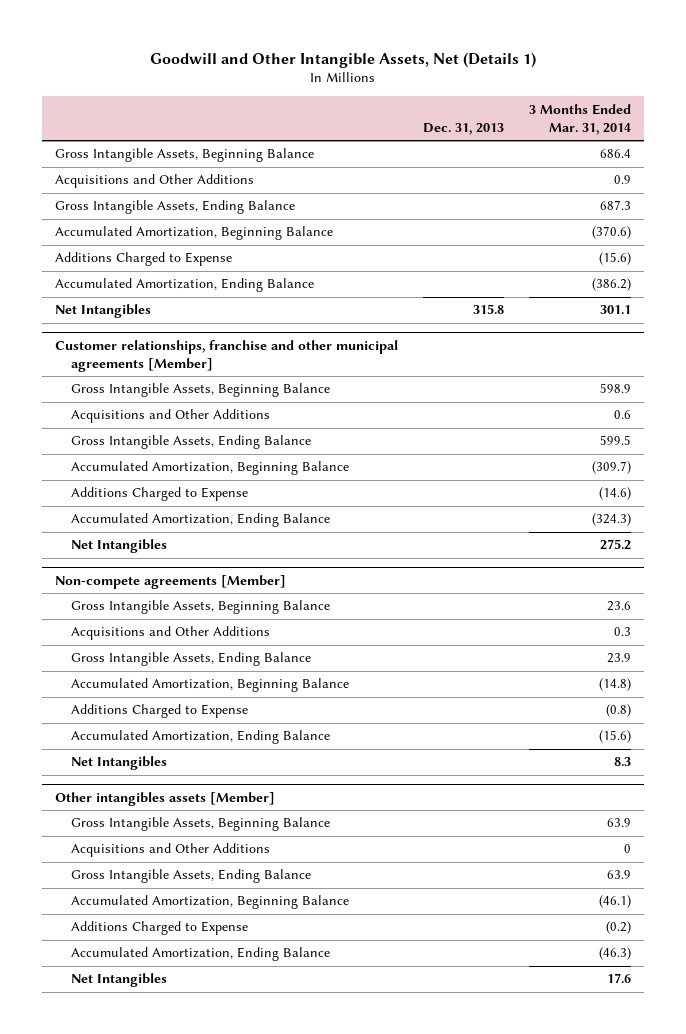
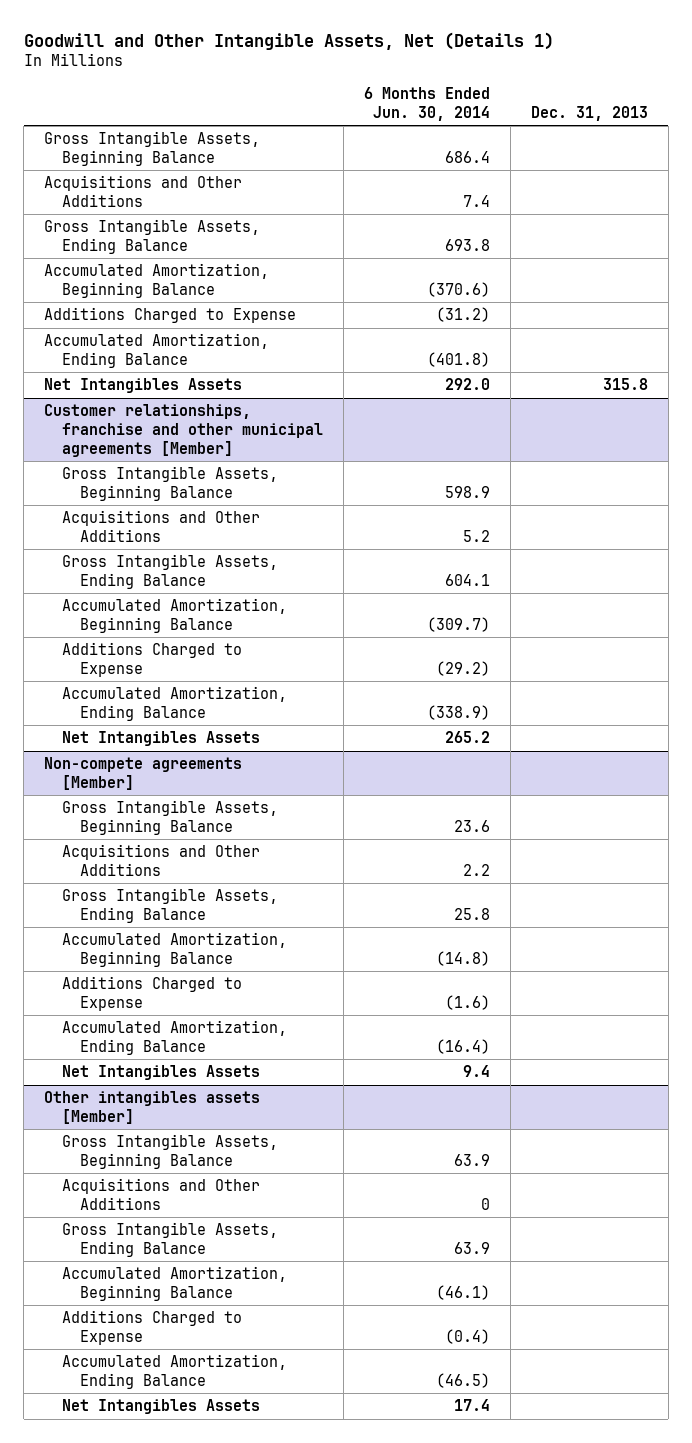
[529,103,632,135] 3 Months Ended Mar. 31, 2014 -> none
none -> [363,86,490,121] 6 Months Ended Jun. 30, 2014
[54,304,151,319] Net Intangibles -> [44,378,243,394] Net Intangibles Assets
[71,539,168,554] Net Intangibles -> [62,731,261,747] Net Intangibles Assets
[71,756,168,771] Net Intangibles -> [62,1065,261,1081] Net Intangibles Assets
[71,973,168,988] Net Intangibles -> [62,1399,261,1415] Net Intangibles Assets

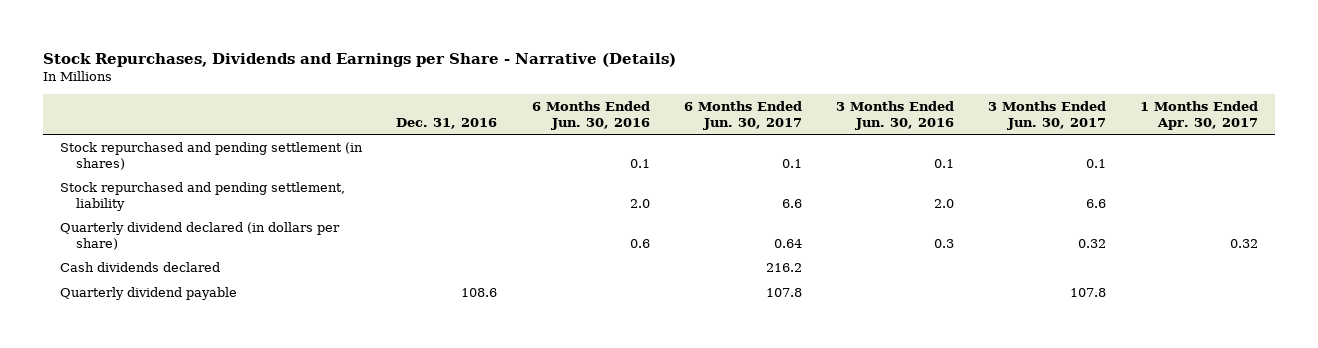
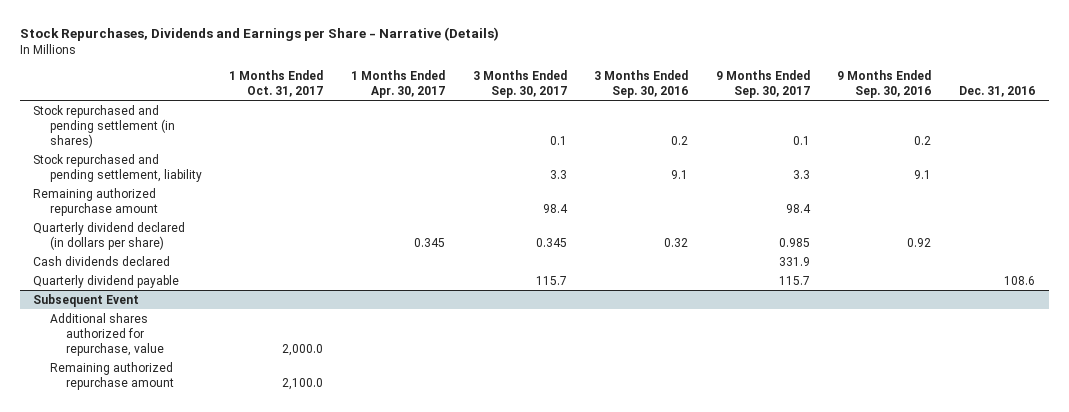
[531,101,650,130] 6 Months Ended Jun. 30, 2016 -> none
[683,101,802,130] 6 Months Ended Jun. 30, 2017 -> none
[835,101,954,130] 3 Months Ended Jun. 30, 2016 -> none
[987,101,1106,130] 3 Months Ended Jun. 30, 2017 -> none
none -> [229,69,324,97] 1 Months Ended Oct. 31, 2017
none -> [472,69,567,98] 3 Months Ended Sep. 30, 2017
none -> [594,69,689,98] 3 Months Ended Sep. 30, 2016
none -> [715,69,810,98] 9 Months Ended Sep. 30, 2017
none -> [837,69,932,98] 9 Months Ended Sep. 30, 2016
none -> [33,187,158,216] Remaining authorized repurchase amount
[1229,238,1258,248] 0.32 -> [413,237,445,247] 0.345
none -> [33,293,140,307] Subsequent Event
none -> [49,312,164,356] Additional shares authorized for repurchase, value
none -> [49,361,174,390] Remaining authorized repurchase amount

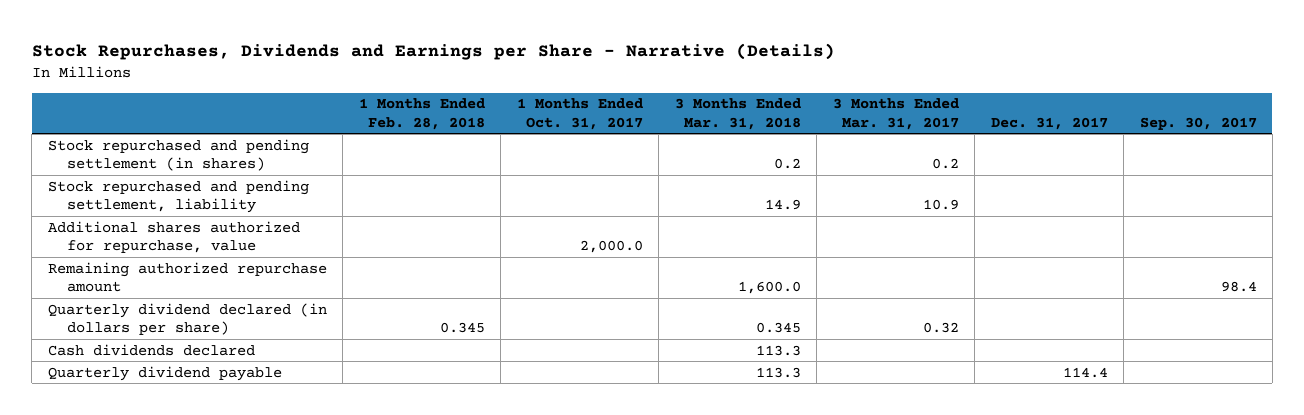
[350,69,445,98] 1 Months Ended Apr. 30, 2017 -> none
[472,69,567,98] 3 Months Ended Sep. 30, 2017 -> none
[594,69,689,98] 3 Months Ended Sep. 30, 2016 -> none
[715,69,810,98] 9 Months Ended Sep. 30, 2017 -> none
[837,69,932,98] 9 Months Ended Sep. 30, 2016 -> none
[959,85,1036,97] Dec. 31, 2016 -> none
none -> [358,98,485,130] 1 Months Ended Feb. 28, 2018
none -> [674,98,801,130] 3 Months Ended Mar. 31, 2018
none -> [832,98,959,130] 3 Months Ended Mar. 31, 2017
none -> [990,116,1108,130] Dec. 31, 2017
none -> [1139,116,1257,130] Sep. 30, 2017
none -> [47,220,300,254] Additional shares authorized for repurchase, value
[33,293,140,307] Subsequent Event -> none
[49,312,164,356] Additional shares authorized for repurchase, value -> none
[49,361,174,390] Remaining authorized repurchase amount -> none

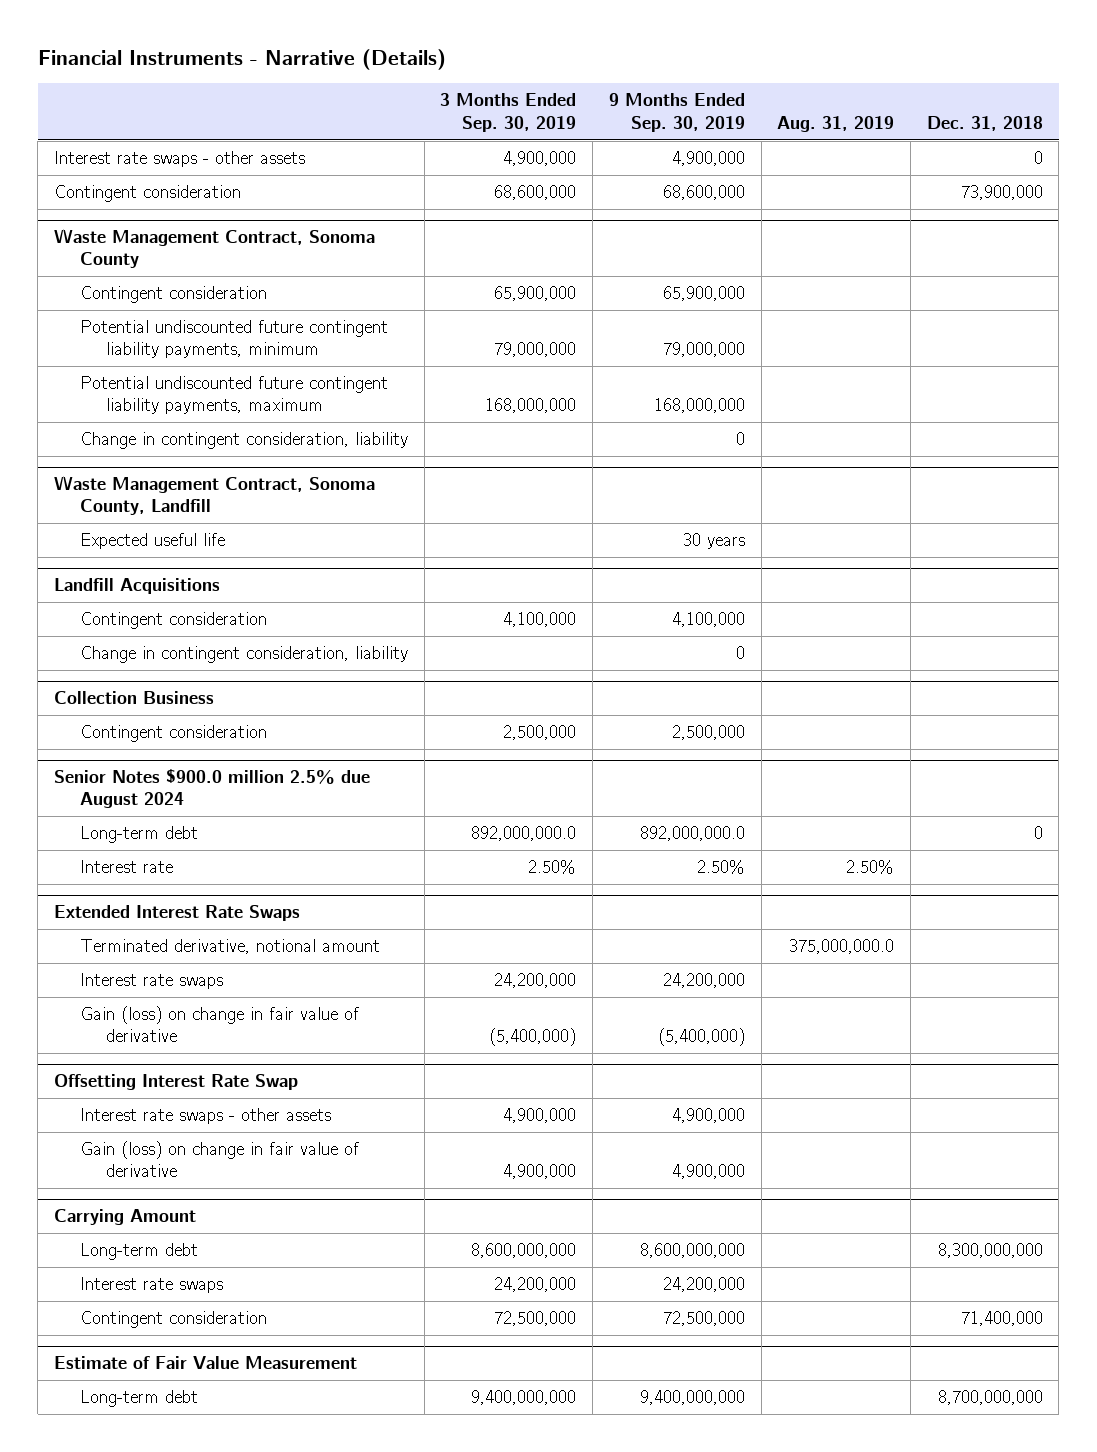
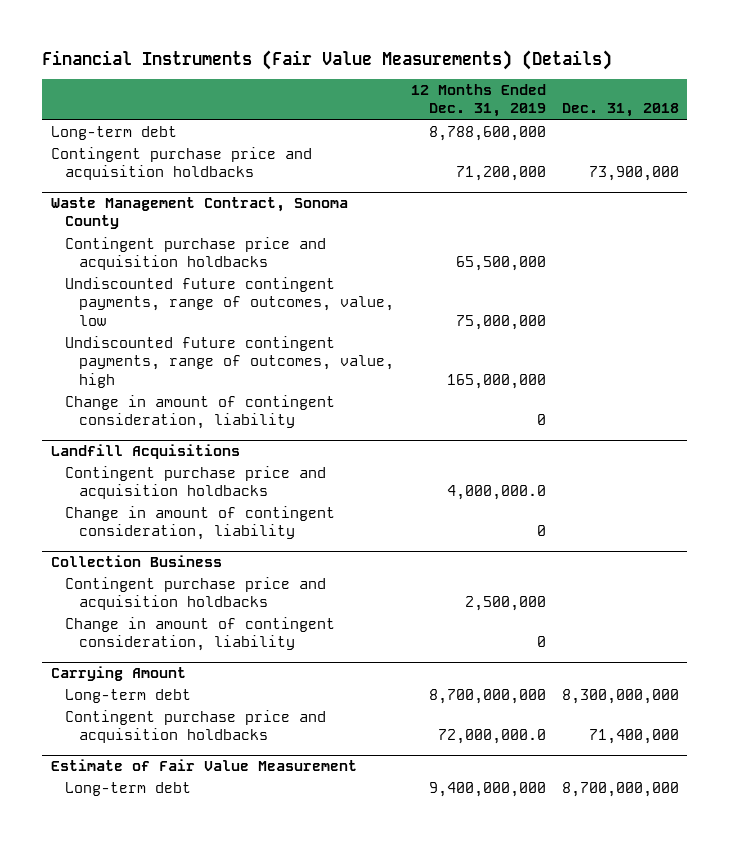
[37,49,446,71] Financial Instruments - Narrative (Details) -> [42,49,613,70] Financial Instruments (Fair Value Measurements) (Details)
[440,93,577,132] 3 Months Ended Sep. 30, 2019 -> none
[608,93,745,132] 9 Months Ended Sep. 30, 2019 -> none
[777,115,895,132] Aug. 31, 2019 -> none
none -> [410,84,546,118] 12 Months Ended Dec. 31, 2019
[54,151,306,168] Interest rate swaps - other assets -> none
none -> [50,126,177,141] Long-term debt
[54,185,242,203] Contingent consideration -> [50,147,312,181] Contingent purchase price and acquisition holdbacks
[54,475,376,516] Waste Management Contract, Sonoma County, Landfill -> none
[79,533,225,550] Expected useful life -> none
[79,286,267,304] Contingent consideration -> [64,237,326,271] Contingent purchase price and acquisition holdbacks
[79,320,388,359] Potential undiscounted future contingent liability payments, minimum -> [64,277,395,326] Undiscounted future contingent payments, range of outcomes, value, low
[79,376,388,415] Potential undiscounted future contingent liability payments, maximum -> [64,336,395,388] Undiscounted future contingent payments, range of outcomes, value, high
[79,432,408,450] Change in contingent consideration, liability -> [64,395,335,430] Change in amount of contingent consideration, liability
[79,612,267,630] Contingent consideration -> [64,466,326,500] Contingent purchase price and acquisition holdbacks
[79,646,408,664] Change in contingent consideration, liability -> [64,506,335,541] Change in amount of contingent consideration, liability
[54,769,371,809] Senior Notes $900.0 million 2.5% due August 2024 -> none
[79,826,198,844] Long-term debt -> none
[79,860,173,874] Interest rate -> none
[54,905,301,922] Extended Interest Rate Swaps -> none
[79,939,380,955] Terminated derivative, notional amount -> none
[79,973,223,990] Interest rate swaps -> none
[79,1006,359,1043] Gain (loss) on change in fair value of derivative -> none
[54,1074,299,1091] Offsetting Interest Rate Swap -> none
[79,1108,331,1125] Interest rate swaps - other assets -> none
[79,1141,359,1178] Gain (loss) on change in fair value of derivative -> none
[79,725,267,743] Contingent consideration -> [64,577,326,611] Contingent purchase price and acquisition holdbacks
none -> [64,617,335,652] Change in amount of contingent consideration, liability
[79,1277,223,1294] Interest rate swaps -> none
[79,1311,267,1329] Contingent consideration -> [64,710,326,744] Contingent purchase price and acquisition holdbacks

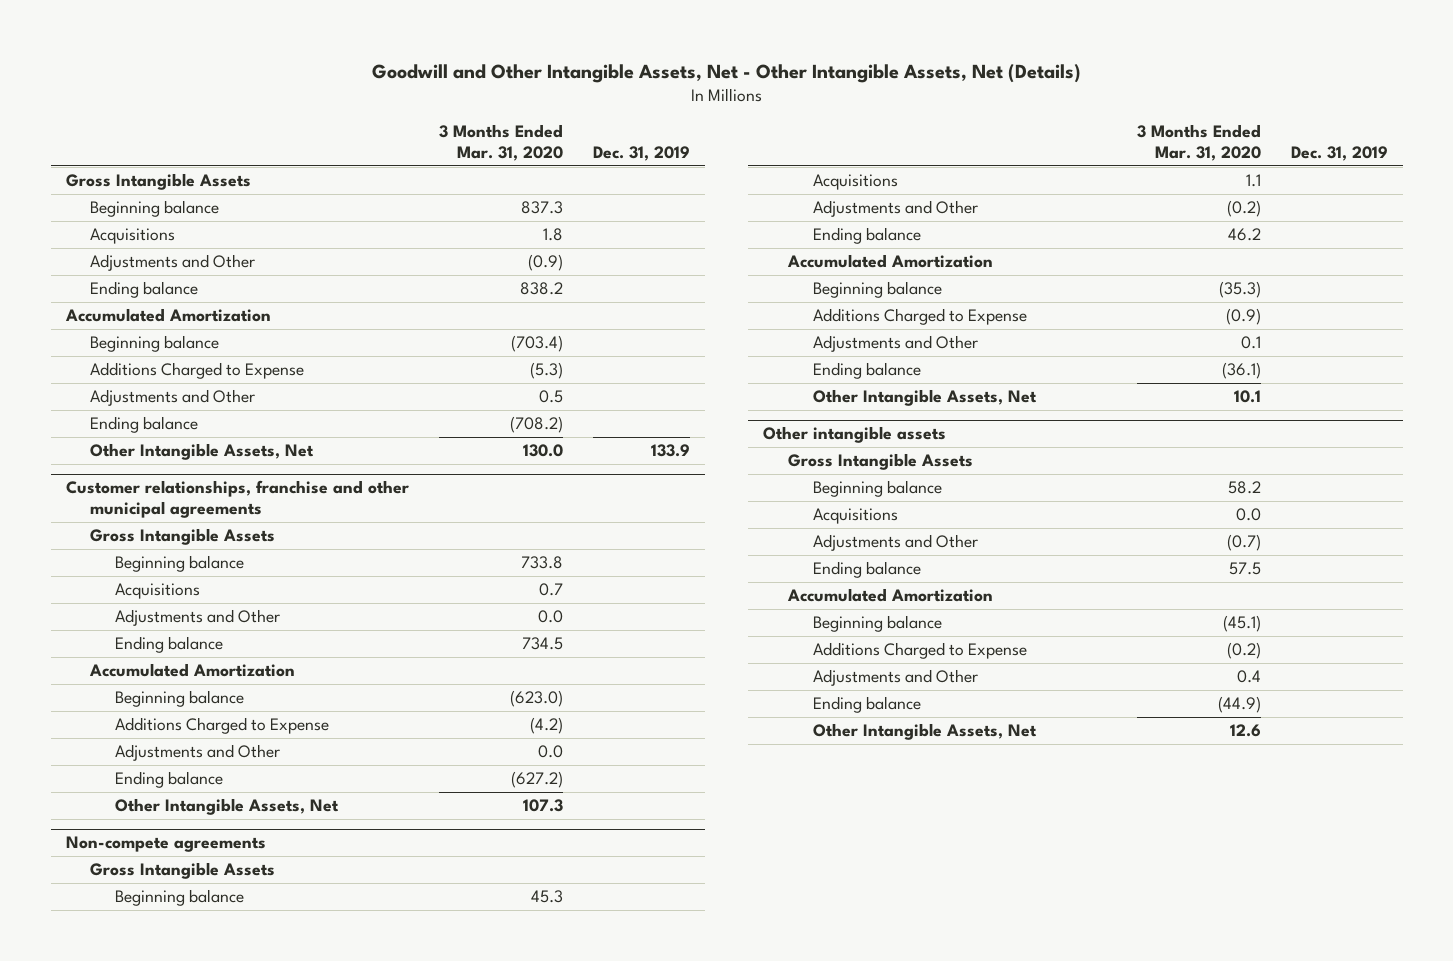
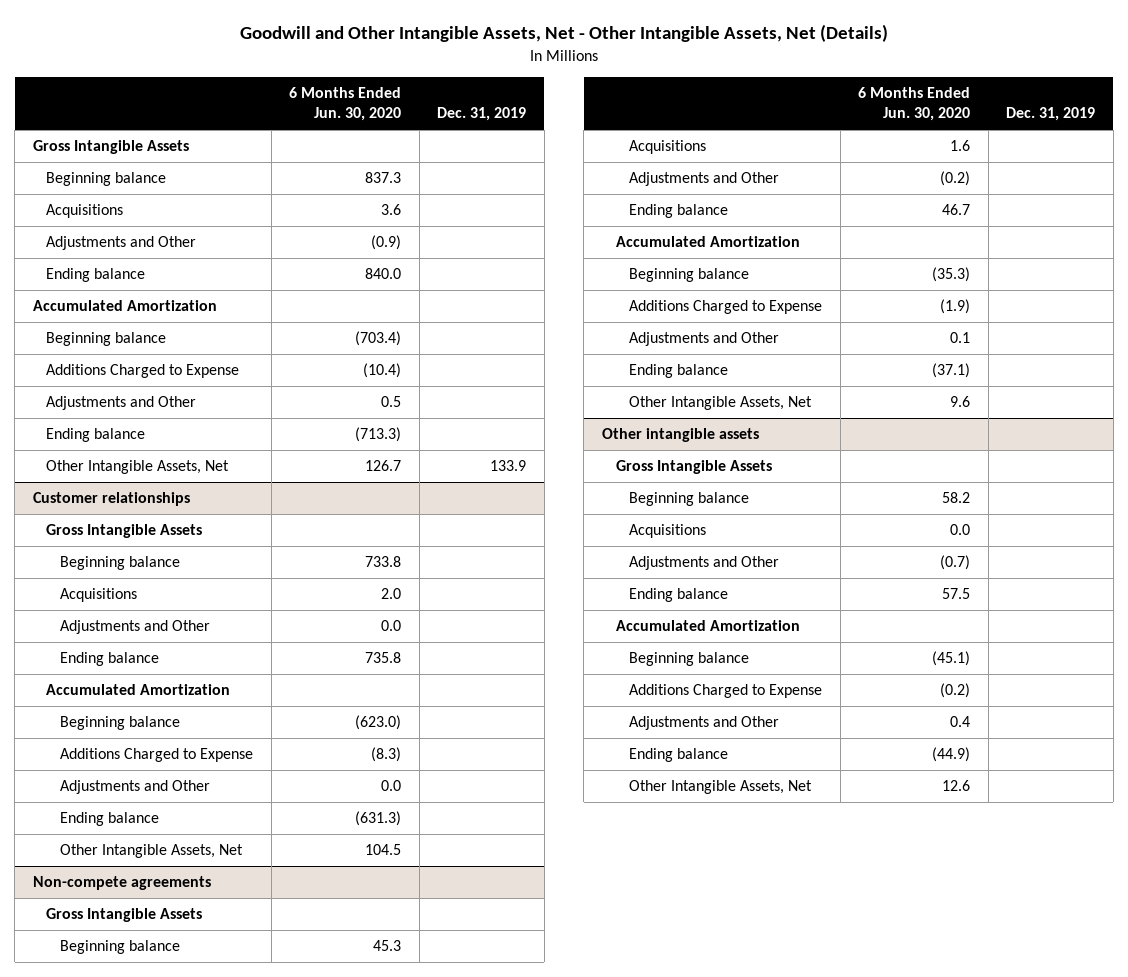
[438,124,563,162] 3 Months Ended Mar. 31, 2020 -> none
none -> [289,87,402,122] 6 Months Ended Jun. 30, 2020
[65,480,409,519] Customer relationships, franchise and other municipal agreements -> [32,492,190,507] Customer relationships

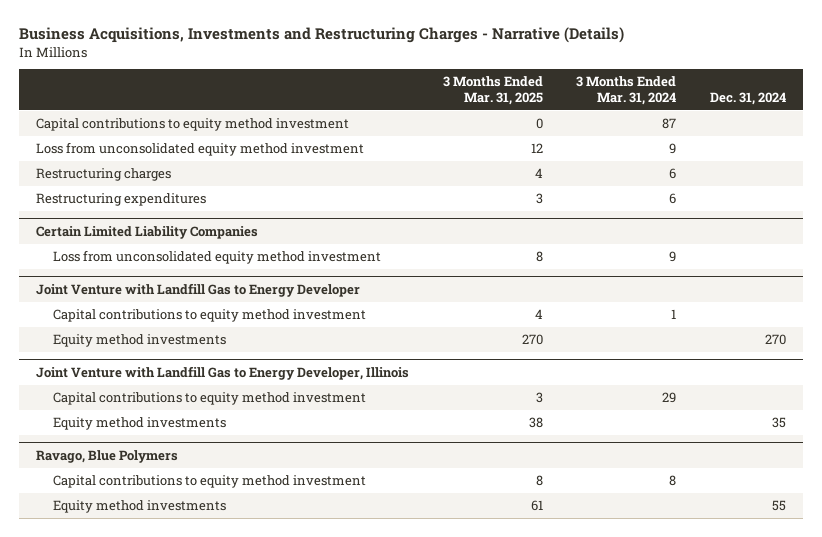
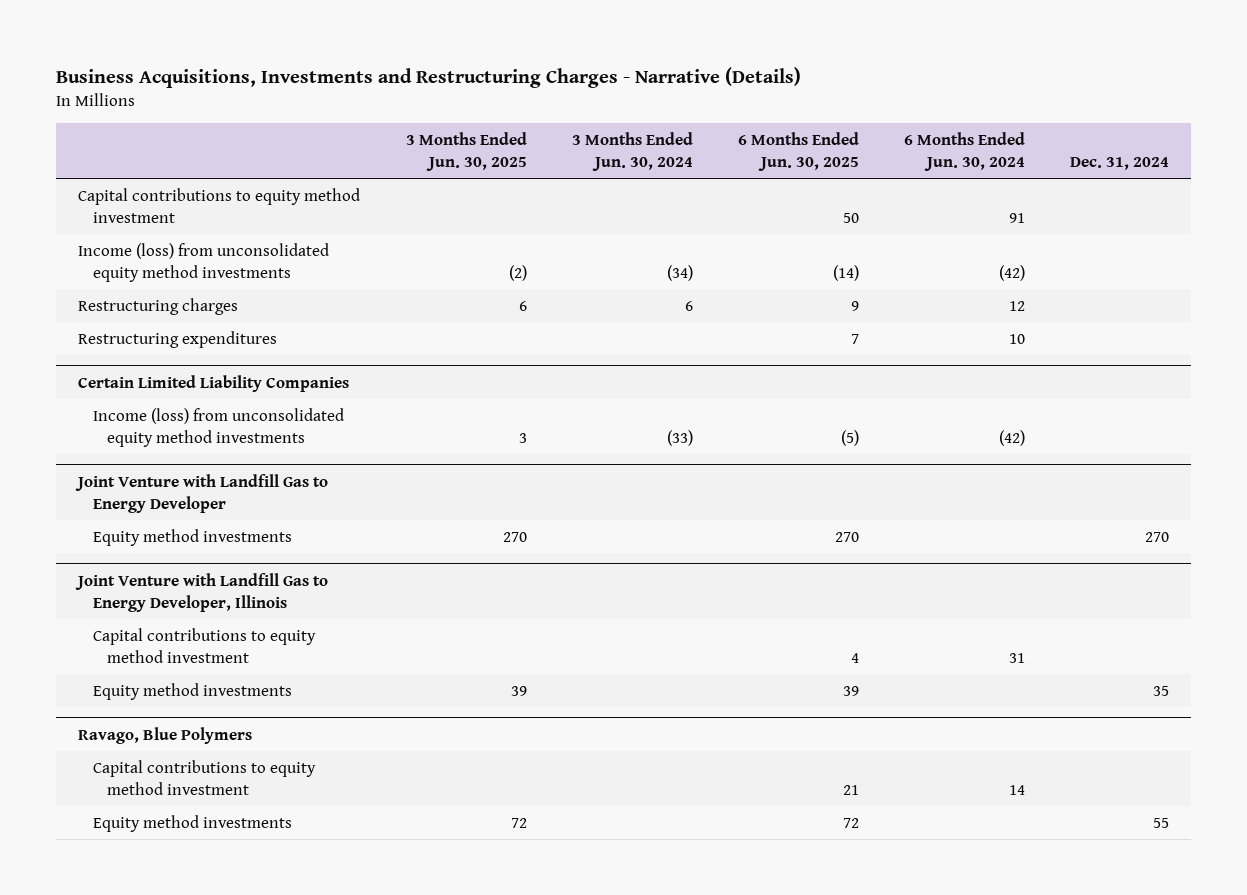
[442,76,543,106] 3 Months Ended Mar. 31, 2025 -> none
[576,76,677,106] 3 Months Ended Mar. 31, 2024 -> none
none -> [405,131,527,171] 3 Months Ended Jun. 30, 2025
none -> [571,131,693,171] 3 Months Ended Jun. 30, 2024
none -> [737,131,859,171] 6 Months Ended Jun. 30, 2025
none -> [903,131,1025,171] 6 Months Ended Jun. 30, 2024
[36,141,365,156] Loss from unconsolidated equity method investment -> [78,242,330,282] Income (loss) from unconsolidated equity method investments
[53,249,382,264] Loss from unconsolidated equity method investment -> [92,407,344,447] Income (loss) from unconsolidated equity method investments
[53,308,367,322] Capital contributions to equity method investment -> none

